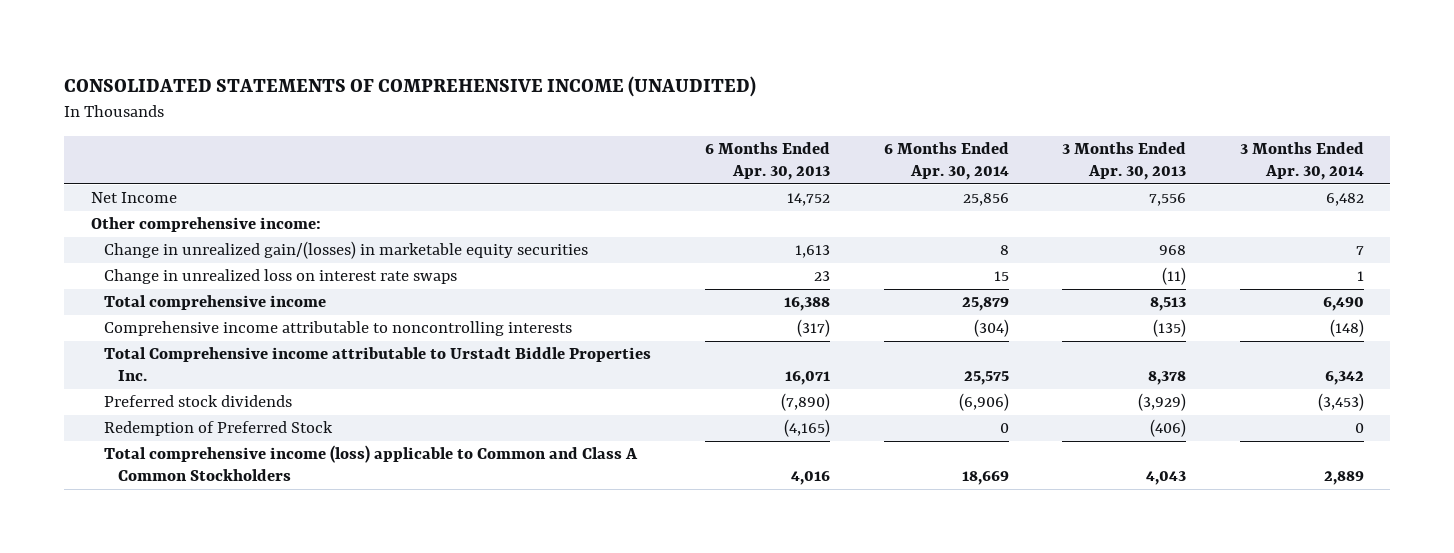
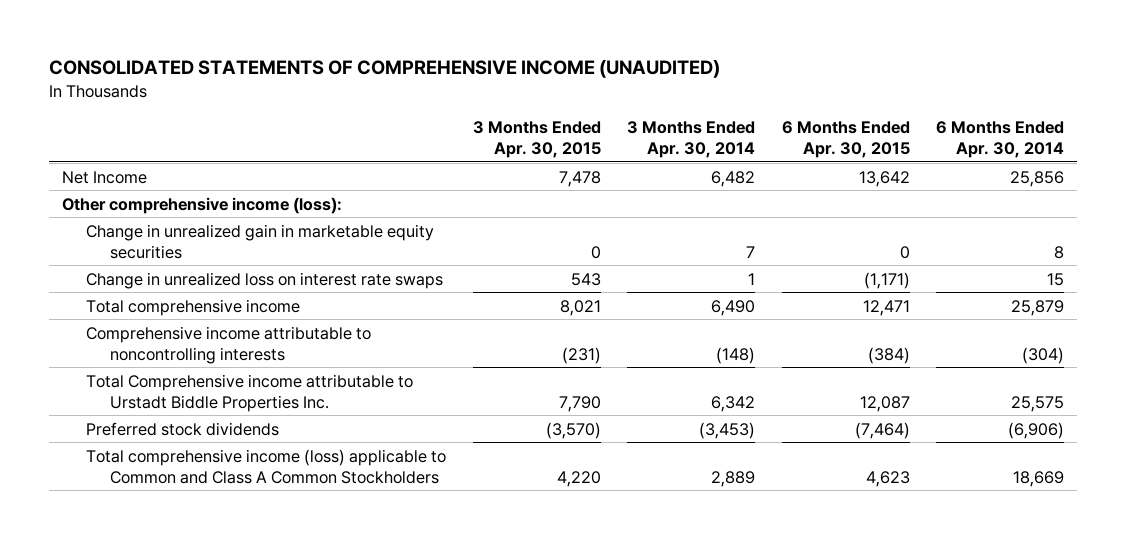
[704,142,830,180] 6 Months Ended Apr. 30, 2013 -> none
[1062,142,1187,180] 3 Months Ended Apr. 30, 2013 -> none
none -> [472,120,601,158] 3 Months Ended Apr. 30, 2015
none -> [781,120,910,158] 6 Months Ended Apr. 30, 2015
[90,217,321,233] Other comprehensive income: -> [62,196,343,214] Other comprehensive income (loss):
[104,241,589,260] Change in unrealized gain/(losses) in marketable equity securities -> [85,223,434,259] Change in unrealized gain in marketable equity securities
[104,421,334,437] Redemption of Preferred Stock -> none

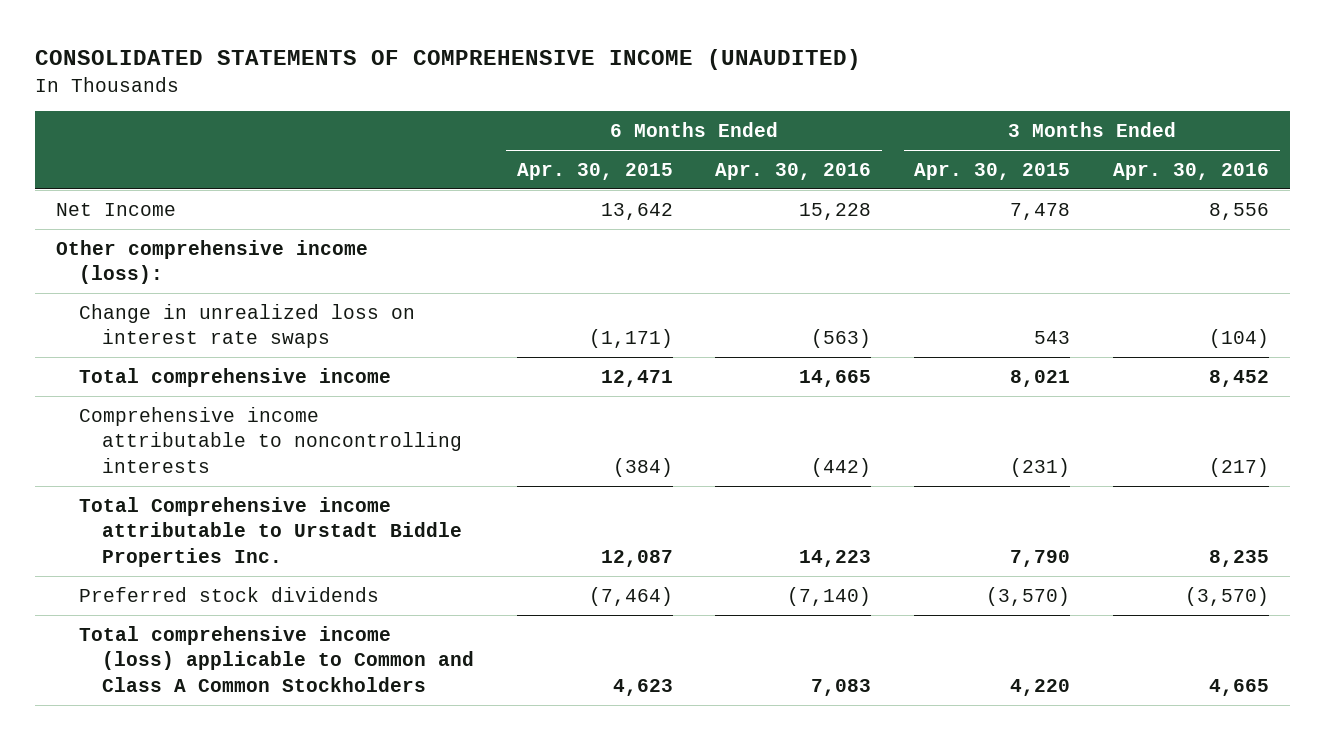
[627,120,756,158] 3 Months Ended Apr. 30, 2014 -> none
[936,120,1065,158] 6 Months Ended Apr. 30, 2014 -> none
none -> [715,163,872,181] Apr. 30, 2016
none -> [1113,163,1270,181] Apr. 30, 2016
[85,223,434,259] Change in unrealized gain in marketable equity securities -> none

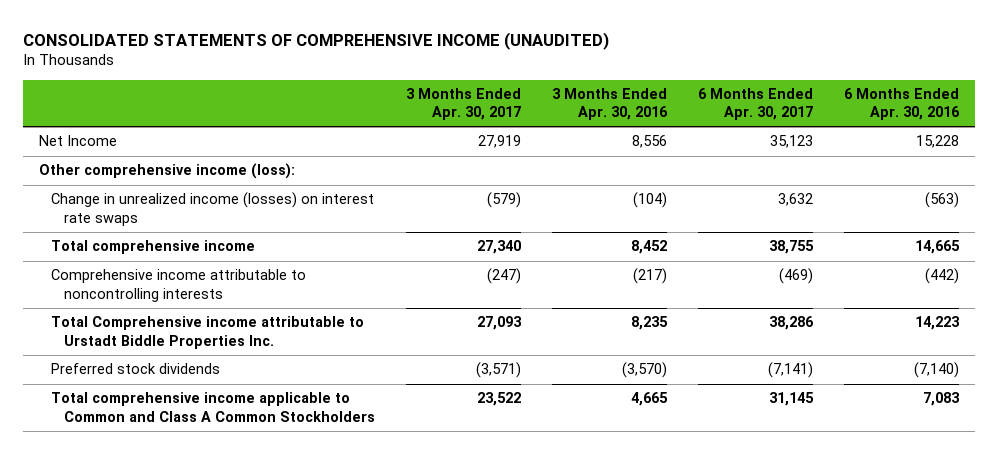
[516,163,673,181] Apr. 30, 2015 -> none
[914,163,1071,181] Apr. 30, 2015 -> none
none -> [406,88,522,121] 3 Months Ended Apr. 30, 2017
none -> [698,88,814,121] 6 Months Ended Apr. 30, 2017
[78,303,415,349] Change in unrealized loss on interest rate swaps -> [51,192,375,226] Change in unrealized income (losses) on interest rate swaps
[78,625,474,692] Total comprehensive income (loss) applicable to Common and Class A Common Stockholders -> [51,392,376,422] Total comprehensive income applicable to Common and Class A Common Stockholders

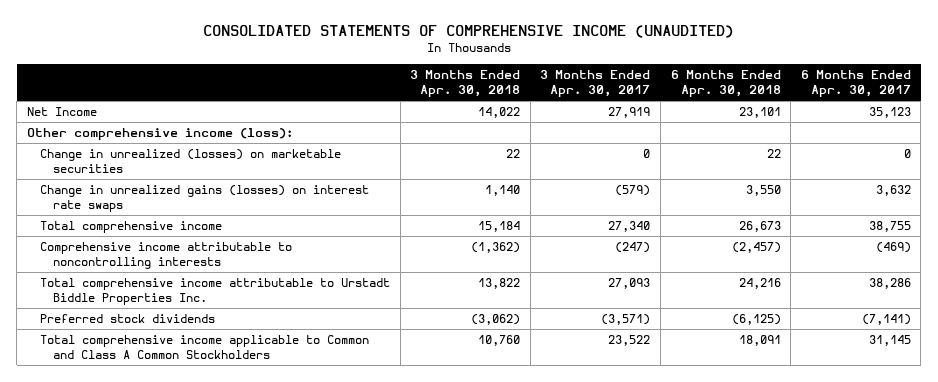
[552,88,669,121] 3 Months Ended Apr. 30, 2016 -> none
[844,88,961,121] 6 Months Ended Apr. 30, 2016 -> none
none -> [410,70,521,98] 3 Months Ended Apr. 30, 2018
none -> [670,70,781,98] 6 Months Ended Apr. 30, 2018
none -> [40,149,342,174] Change in unrealized (losses) on marketable securities
[51,192,375,226] Change in unrealized income (losses) on interest rate swaps -> [40,185,370,213] Change in unrealized gains (losses) on interest rate swaps
[51,316,365,349] Total Comprehensive income attributable to Urstadt Biddle Properties Inc. -> [40,278,391,306] Total comprehensive income attributable to Urstadt Biddle Properties Inc.

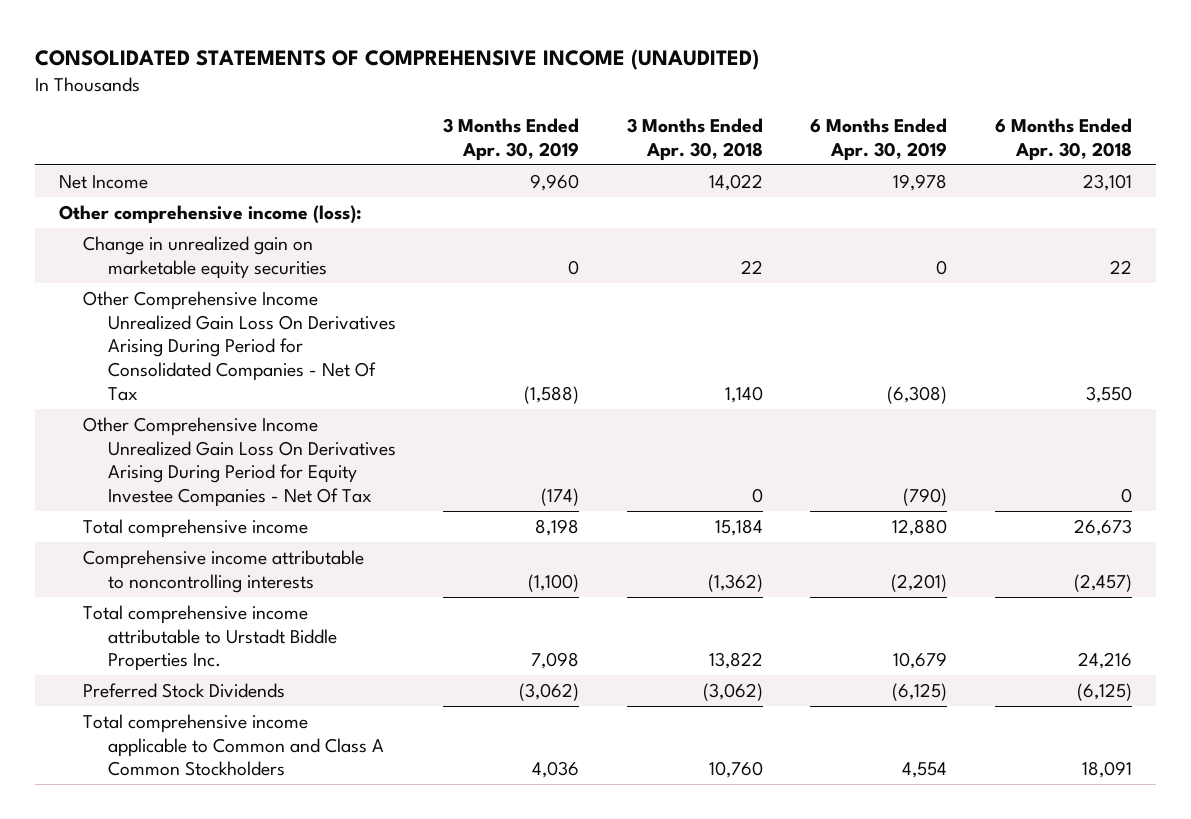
[540,70,651,98] 3 Months Ended Apr. 30, 2017 -> none
[800,70,911,98] 6 Months Ended Apr. 30, 2017 -> none
none -> [443,118,580,161] 3 Months Ended Apr. 30, 2019
none -> [810,118,948,161] 6 Months Ended Apr. 30, 2019
[40,149,342,174] Change in unrealized (losses) on marketable securities -> [83,235,327,279] Change in unrealized gain on marketable equity securities
[40,185,370,213] Change in unrealized gains (losses) on interest rate swaps -> [83,290,396,401] Other Comprehensive Income Unrealized Gain Loss On Derivatives Arising During Period for Consolidated Companies - Net Of Tax
none -> [83,416,396,508] Other Comprehensive Income Unrealized Gain Loss On Derivatives Arising During Period for Equity Investee Companies - Net Of Tax
[40,314,216,324] Preferred stock dividends -> [83,682,286,698] Preferred Stock Dividends

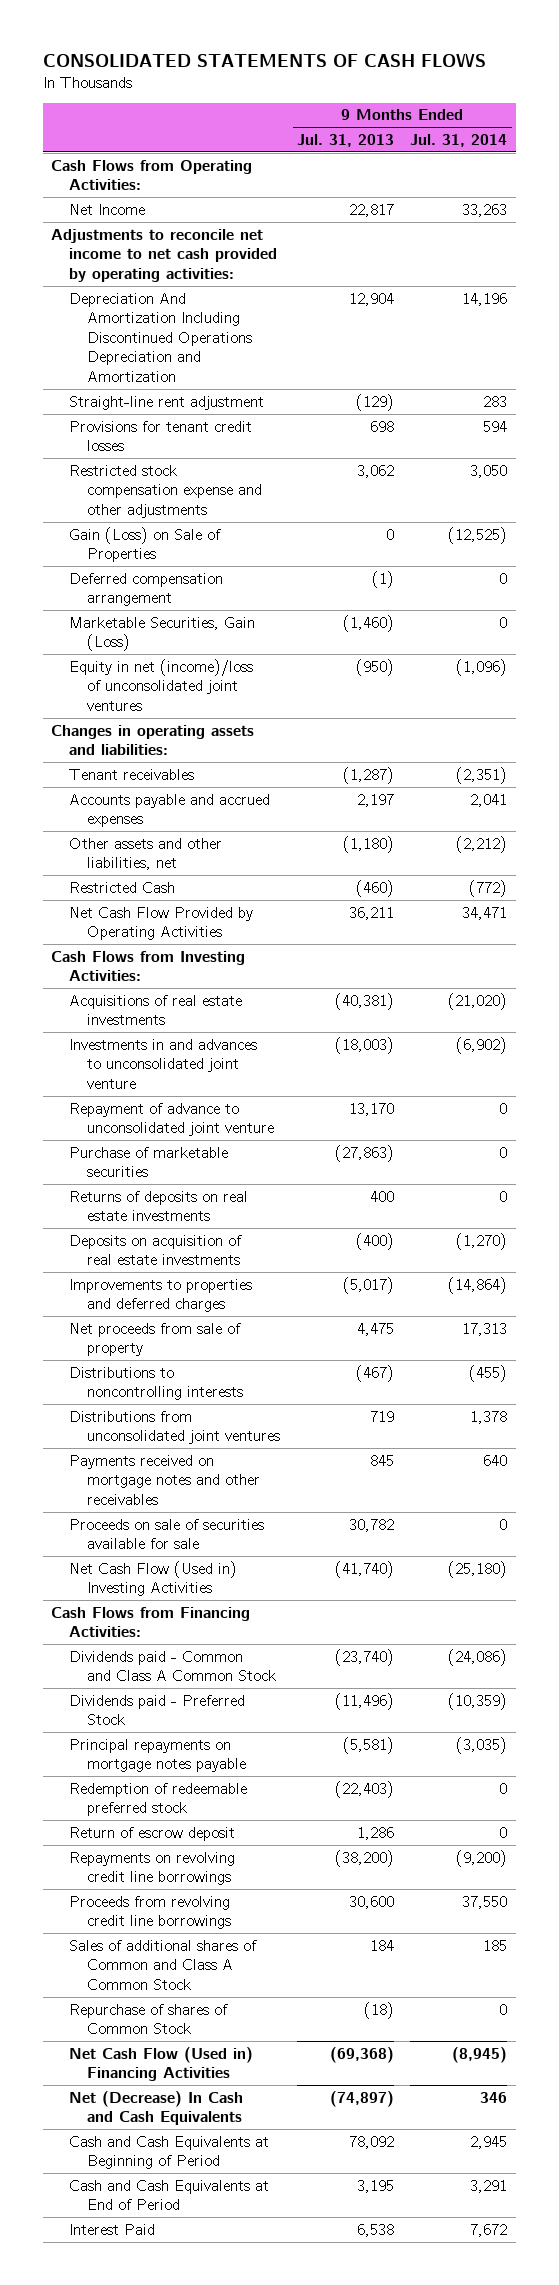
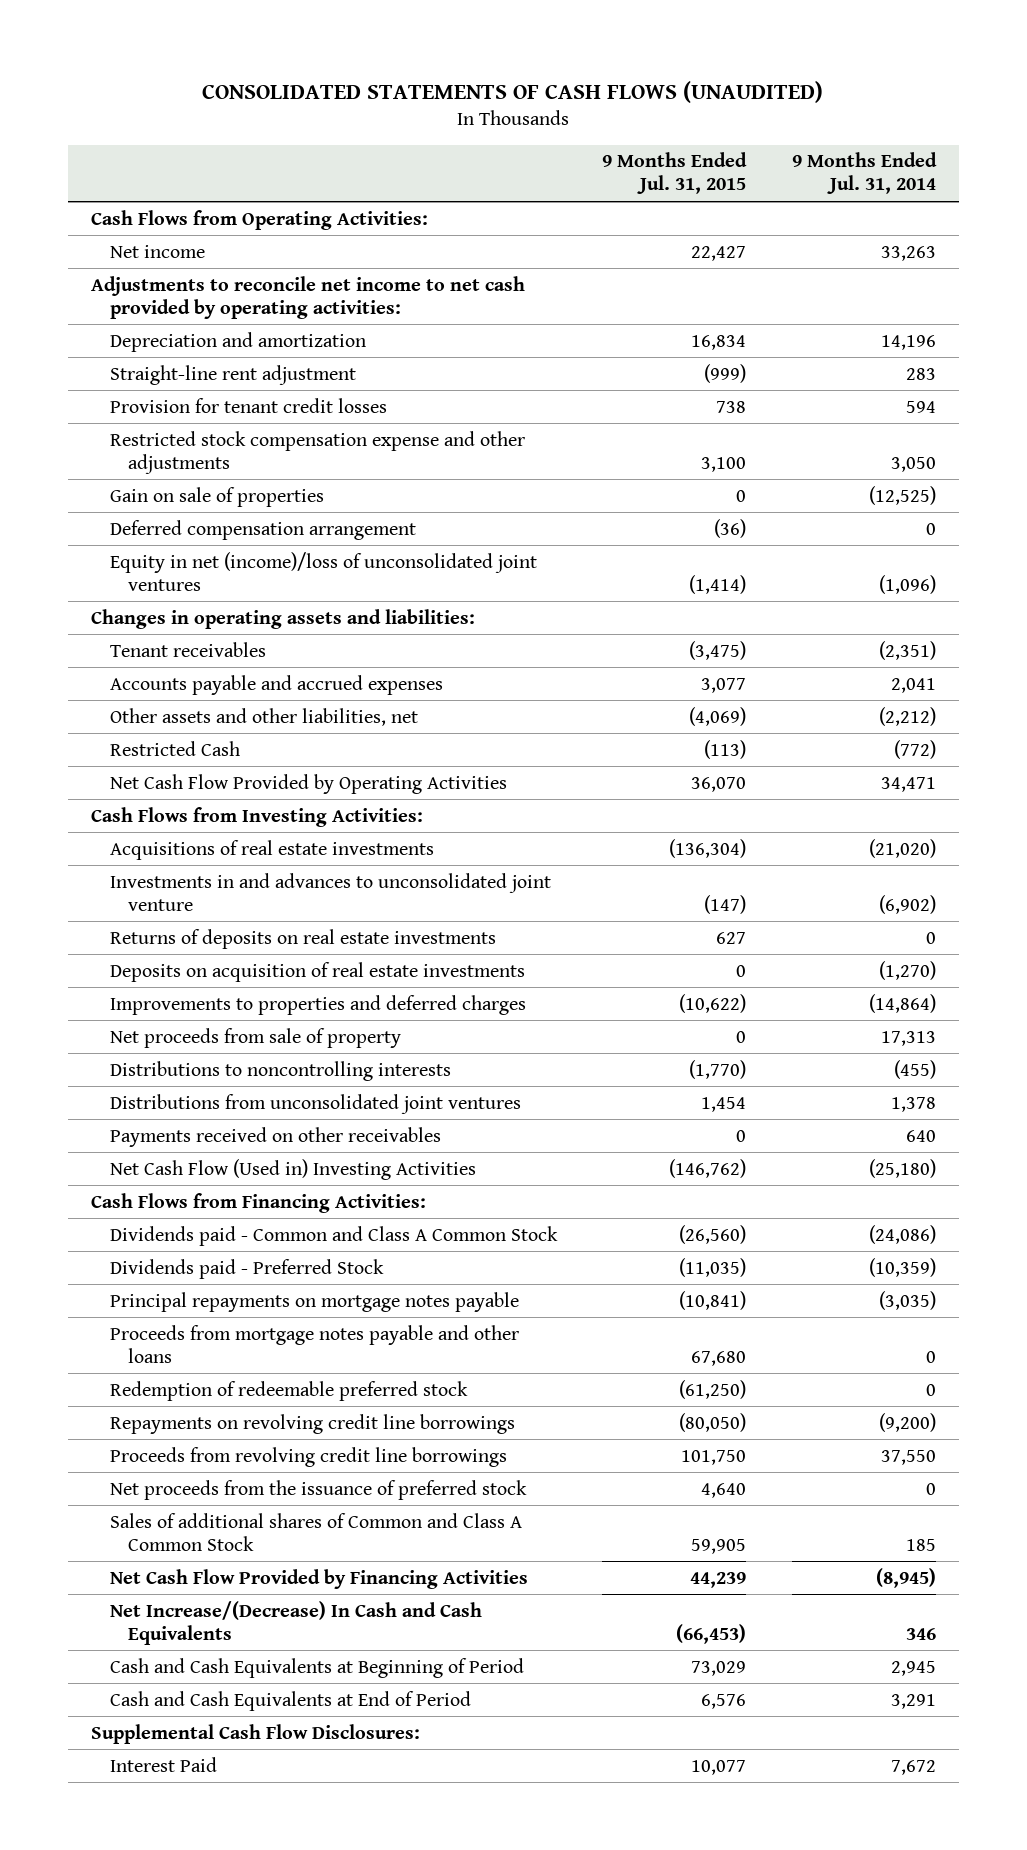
[42,51,486,67] CONSOLIDATED STATEMENTS OF CASH FLOWS -> [202,80,824,103] CONSOLIDATED STATEMENTS OF CASH FLOWS (UNAUDITED)
[296,133,394,147] Jul. 31, 2013 -> none
none -> [602,152,748,195] 9 Months Ended Jul. 31, 2015
[69,203,146,215] Net Income -> [109,244,205,258] Net income
[69,292,253,382] Depreciation And Amortization Including Discontinued Operations Depreciation and Amortization -> [109,331,366,352] Depreciation and amortization
[69,420,253,452] Provisions for tenant credit losses -> [109,397,387,413] Provision for tenant credit losses
[69,526,222,563] Gain (Loss) on Sale of Properties -> [109,486,324,507] Gain on sale of properties
[69,616,256,652] Marketable Securities, Gain (Loss) -> none
[69,1102,275,1137] Repayment of advance to unconsolidated joint venture -> none
[69,1146,229,1178] Purchase of marketable securities -> none
[69,1518,265,1550] Proceeds on sale of securities available for sale -> none
[69,1454,261,1505] Payments received on mortgage notes and other receivables -> [109,1126,441,1147] Payments received on other receivables
none -> [109,1324,519,1363] Proceeds from mortgage notes payable and other loans
[69,1826,236,1841] Return of escrow deposit -> none
none -> [109,1479,527,1500] Net proceeds from the issuance of preferred stock
[69,2003,229,2035] Repurchase of shares of Common Stock -> none
[69,2046,254,2082] Net Cash Flow (Used in) Financing Activities -> [109,1568,528,1589] Net Cash Flow Provided by Financing Activities
[69,2090,244,2126] Net (Decrease) In Cash and Cash Equivalents -> [109,1600,482,1645] Net Increase/(Decrease) In Cash and Cash Equivalents
none -> [90,1723,420,1744] Supplemental Cash Flow Disclosures:

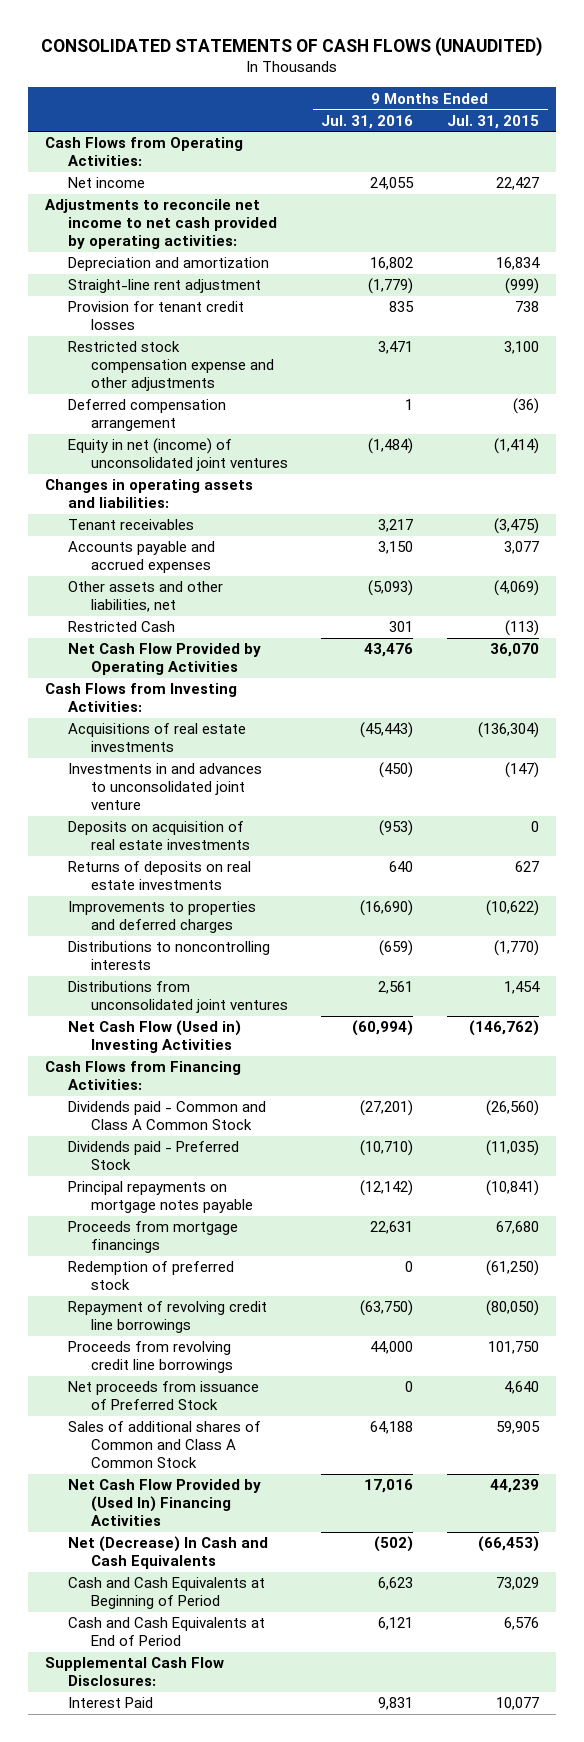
[791,152,937,195] 9 Months Ended Jul. 31, 2014 -> none
none -> [321,114,414,129] Jul. 31, 2016
[109,486,324,507] Gain on sale of properties -> none
[109,551,537,591] Equity in net (income)/loss of unconsolidated joint ventures -> [67,438,288,472] Equity in net (income) of unconsolidated joint ventures
[109,928,496,949] Returns of deposits on real estate investments -> [67,861,251,891] Returns of deposits on real estate investments
[109,1027,401,1048] Net proceeds from sale of property -> none
[109,1126,441,1147] Payments received on other receivables -> none
[109,1324,519,1363] Proceeds from mortgage notes payable and other loans -> [67,1221,238,1254] Proceeds from mortgage financings
[109,1380,468,1401] Redemption of redeemable preferred stock -> [67,1261,234,1291] Redemption of preferred stock
[109,1413,515,1434] Repayments on revolving credit line borrowings -> [67,1301,267,1334] Repayment of revolving credit line borrowings
[109,1479,527,1500] Net proceeds from the issuance of preferred stock -> [67,1381,259,1411] Net proceeds from issuance of Preferred Stock
[109,1568,528,1589] Net Cash Flow Provided by Financing Activities -> [67,1479,261,1527] Net Cash Flow Provided by (Used In) Financing Activities
[109,1600,482,1645] Net Increase/(Decrease) In Cash and Cash Equivalents -> [67,1536,268,1570] Net (Decrease) In Cash and Cash Equivalents

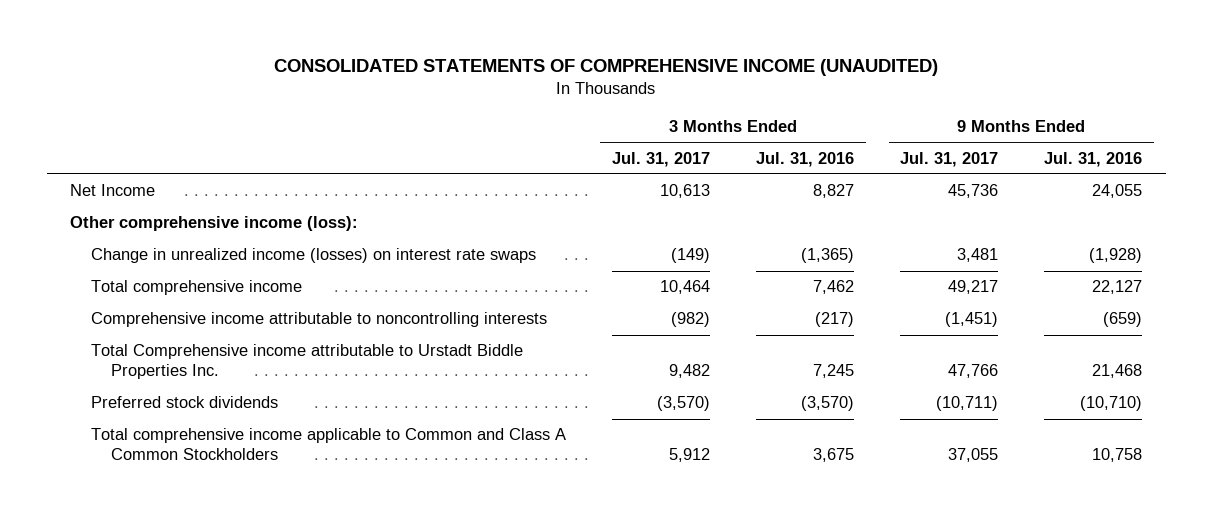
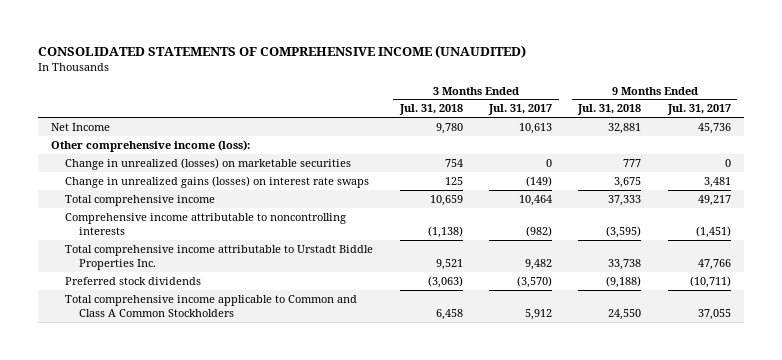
[756,151,855,167] Jul. 31, 2016 -> none
[1044,151,1143,167] Jul. 31, 2016 -> none
none -> [398,104,463,116] Jul. 31, 2018
none -> [577,104,642,116] Jul. 31, 2018
none -> [65,157,352,170] Change in unrealized (losses) on marketable securities
[90,248,536,264] Change in unrealized income (losses) on interest rate swaps -> [65,175,370,188] Change in unrealized gains (losses) on interest rate swaps
[90,344,523,380] Total Comprehensive income attributable to Urstadt Biddle Properties Inc. -> [65,244,374,271] Total comprehensive income attributable to Urstadt Biddle Properties Inc.

